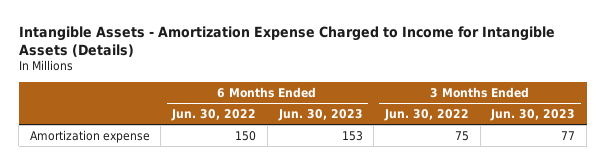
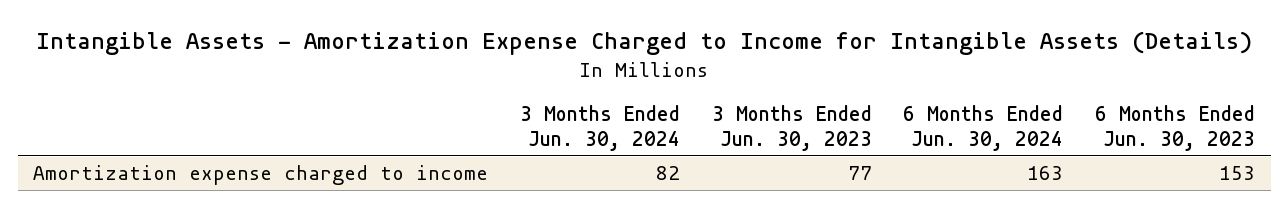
[171,109,257,122] Jun. 30, 2022 -> none
[383,109,469,122] Jun. 30, 2022 -> none
none -> [520,104,681,152] 3 Months Ended Jun. 30, 2024
none -> [903,104,1064,152] 6 Months Ended Jun. 30, 2024
[29,129,150,143] Amortization expense -> [33,165,489,186] Amortization expense charged to income

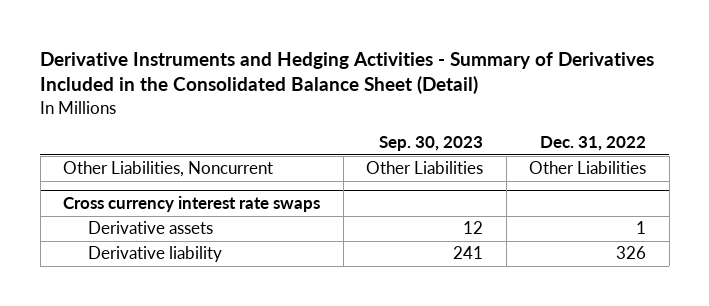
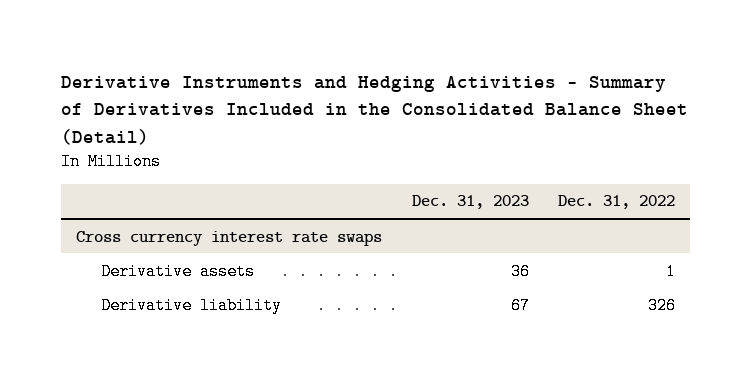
[379,136,484,152] Sep. 30, 2023 -> none
none -> [411,195,529,210] Dec. 31, 2023
[63,161,274,178] Other Liabilities, Noncurrent -> none

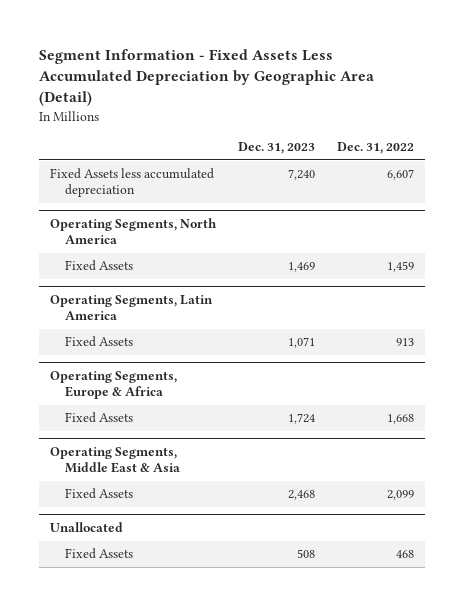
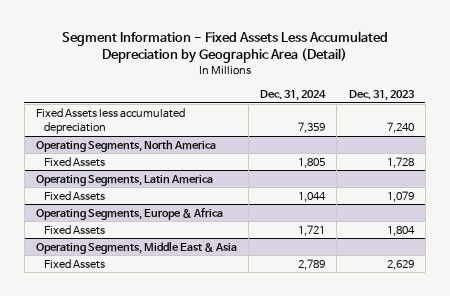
[337,142,415,155] Dec. 31, 2022 -> none
none -> [260,89,327,101] Dec. 31, 2024
[288,262,316,273] 1,469 -> [386,156,414,168] 1,728
[288,337,316,349] 1,071 -> [386,190,414,202] 1,079
[288,413,316,425] 1,724 -> [386,225,415,236] 1,804
[50,522,124,533] Unallocated -> none
[64,548,133,560] Fixed Assets -> none
[288,490,316,501] 2,468 -> [386,259,414,270] 2,629

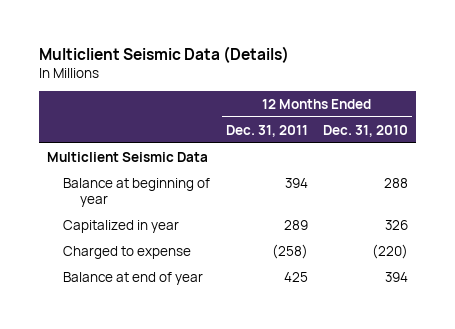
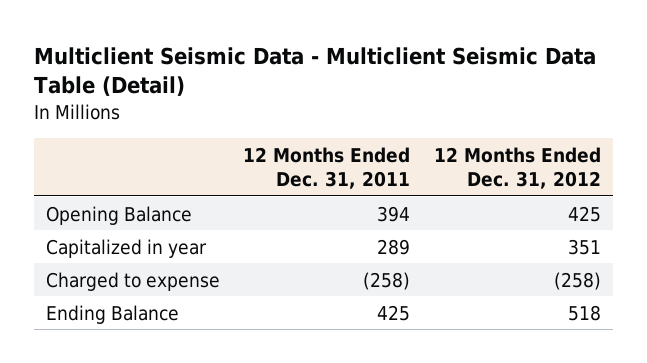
[39,45,290,63] Multiclient Seismic Data (Details) -> [34,46,597,97] Multiclient Seismic Data - Multiclient Seismic Data Table (Detail)
[322,124,408,137] Dec. 31, 2010 -> none
none -> [434,147,602,190] 12 Months Ended Dec. 31, 2012
[46,151,208,162] Multiclient Seismic Data -> none
[63,177,211,207] Balance at beginning of year -> [45,205,192,225] Opening Balance
[63,271,204,285] Balance at end of year -> [45,304,179,324] Ending Balance

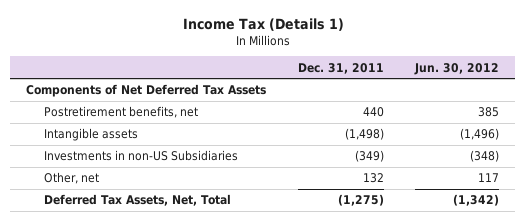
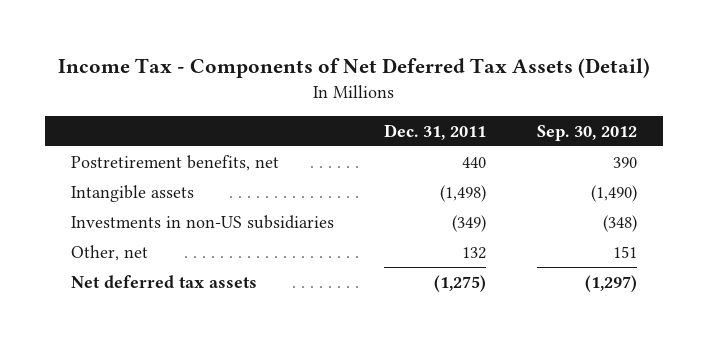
[182,17,344,31] Income Tax (Details 1) -> [57,58,650,79] Income Tax - Components of Net Deferred Tax Assets (Detail)
[414,62,500,75] Jun. 30, 2012 -> none
none -> [537,124,638,141] Sep. 30, 2012
[26,84,267,98] Components of Net Deferred Tax Assets -> none
[44,150,239,162] Investments in non-US Subsidiaries -> [70,214,334,229] Investments in non-US subsidiaries
[44,194,232,207] Deferred Tax Assets, Net, Total -> [70,274,257,288] Net deferred tax assets

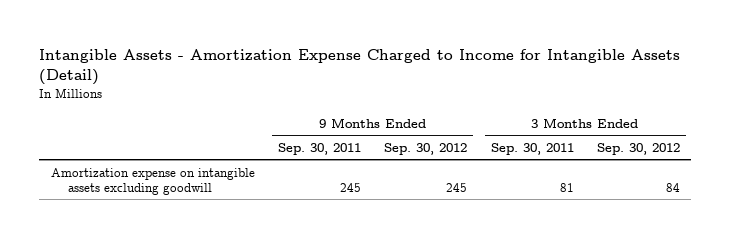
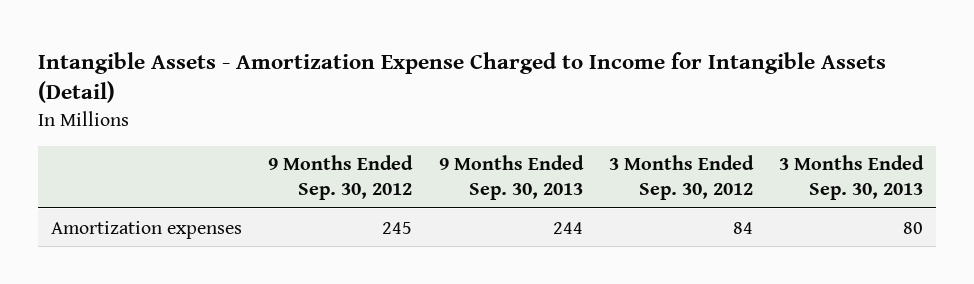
[278,142,362,155] Sep. 30, 2011 -> none
[490,142,574,155] Sep. 30, 2011 -> none
none -> [438,155,584,201] 9 Months Ended Sep. 30, 2013
none -> [779,155,925,201] 3 Months Ended Sep. 30, 2013
[50,167,255,196] Amortization expense on intangible assets excluding goodwill -> [51,220,243,239] Amortization expenses

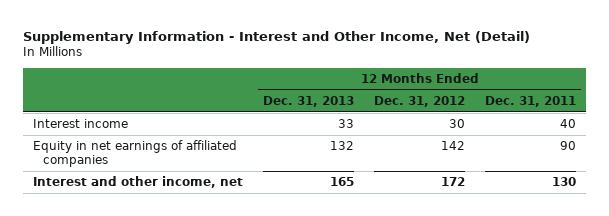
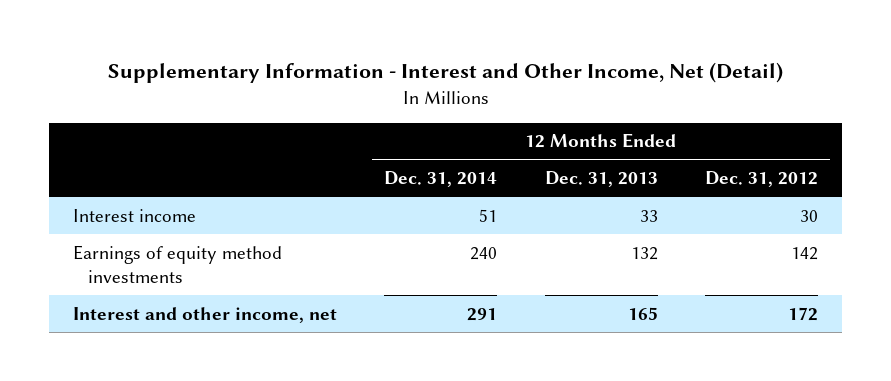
[484,95,576,107] Dec. 31, 2011 -> none
none -> [384,171,498,188] Dec. 31, 2014
[33,140,238,168] Equity in net earnings of affiliated companies -> [72,244,282,283] Earnings of equity method investments

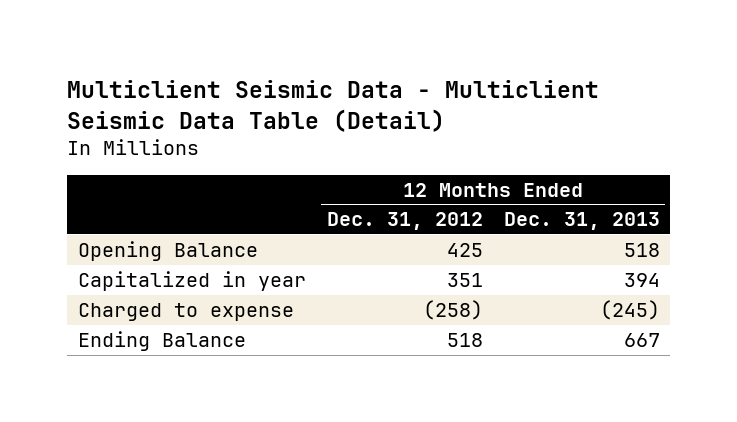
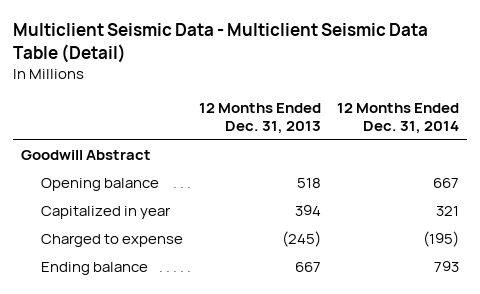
[326,212,483,231] Dec. 31, 2012 -> none
none -> [337,103,460,135] 12 Months Ended Dec. 31, 2014
none -> [20,150,151,161] Goodwill Abstract
[77,240,258,261] Opening Balance -> [41,178,160,192] Opening balance
[77,330,246,351] Ending Balance -> [41,262,149,276] Ending balance

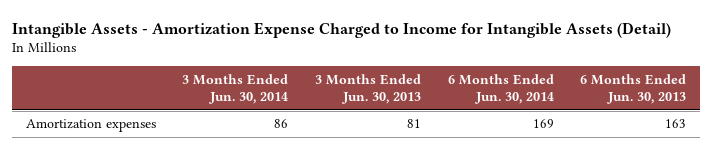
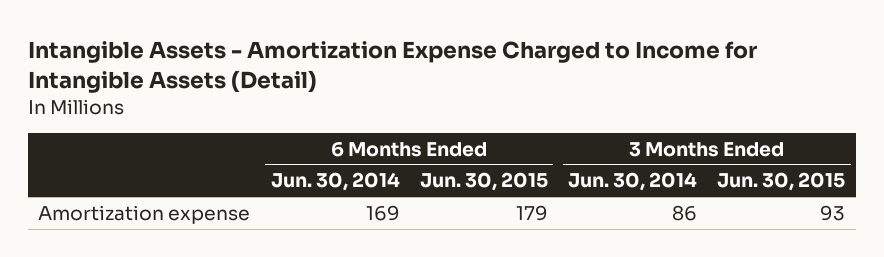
[314,73,421,105] 3 Months Ended Jun. 30, 2013 -> none
[580,73,687,105] 6 Months Ended Jun. 30, 2013 -> none
none -> [419,172,548,192] Jun. 30, 2015
none -> [717,172,846,192] Jun. 30, 2015
[25,119,156,133] Amortization expenses -> [38,204,251,224] Amortization expense

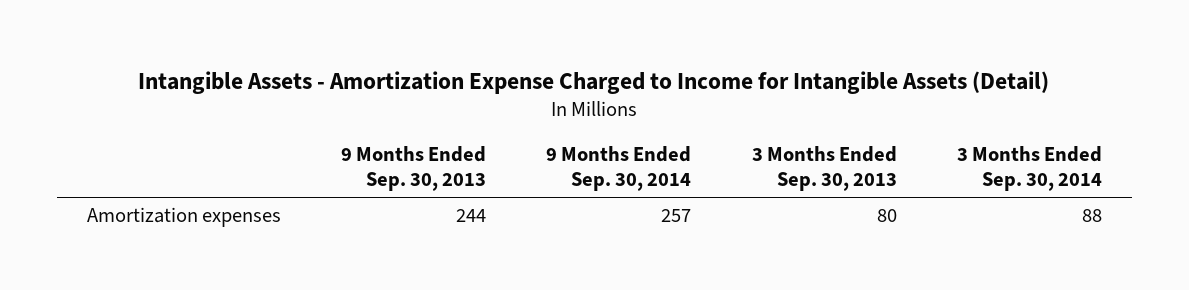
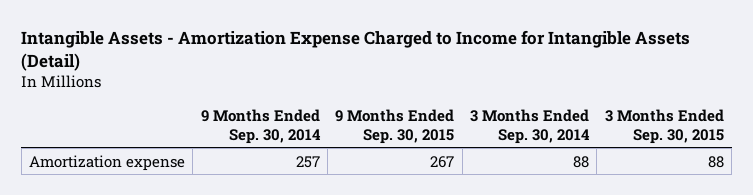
[341,146,487,192] 9 Months Ended Sep. 30, 2013 -> none
[751,146,897,192] 3 Months Ended Sep. 30, 2013 -> none
none -> [335,108,455,144] 9 Months Ended Sep. 30, 2015
none -> [604,108,724,144] 3 Months Ended Sep. 30, 2015
[86,207,281,228] Amortization expenses -> [28,154,185,171] Amortization expense

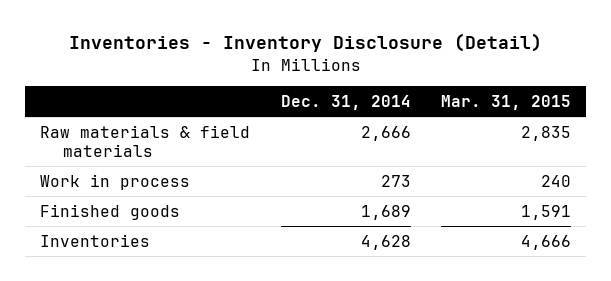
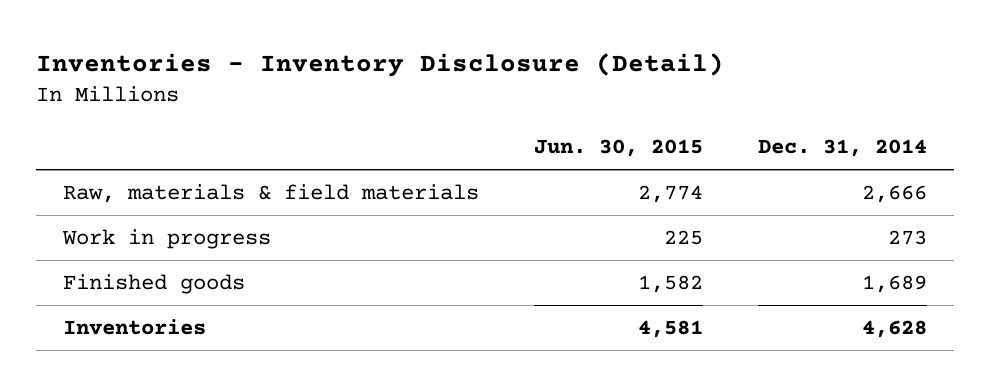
[440,94,571,110] Mar. 31, 2015 -> none
none -> [533,139,703,158] Jun. 30, 2015
[40,124,251,158] Raw materials & field materials -> [63,184,480,204] Raw, materials & field materials
[40,173,191,190] Work in process -> [62,229,272,250] Work in progress

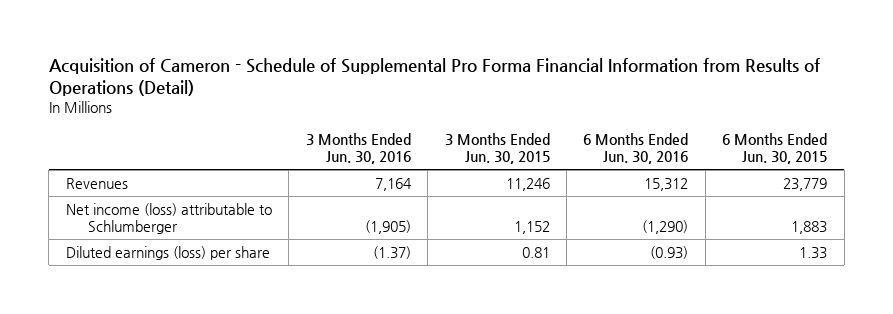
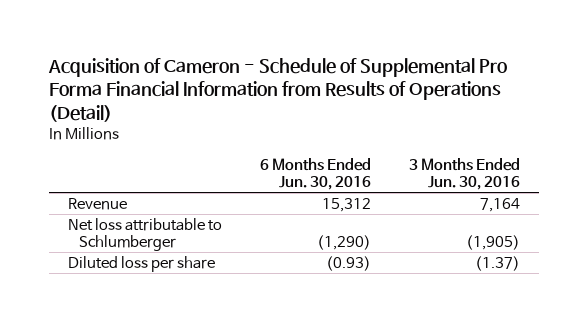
[444,133,550,165] 3 Months Ended Jun. 30, 2015 -> none
[722,133,828,165] 6 Months Ended Jun. 30, 2015 -> none
[65,177,128,189] Revenues -> [67,197,127,210] Revenue
[65,202,272,234] Net income (loss) attributable to Schlumberger -> [67,217,222,252] Net loss attributable to Schlumberger
[65,245,270,260] Diluted earnings (loss) per share -> [67,255,215,272] Diluted loss per share

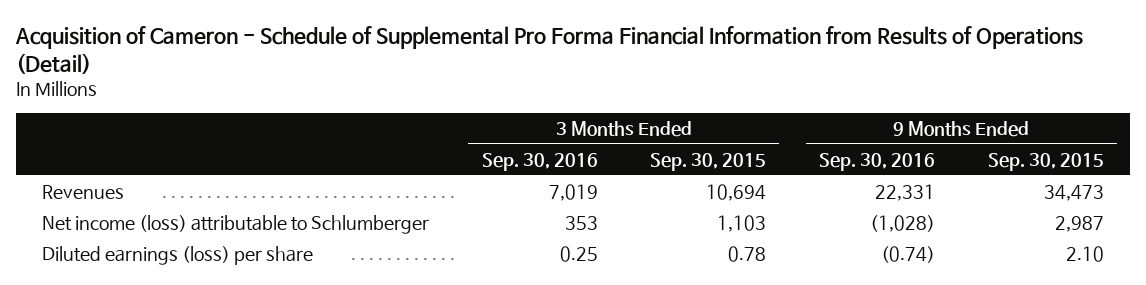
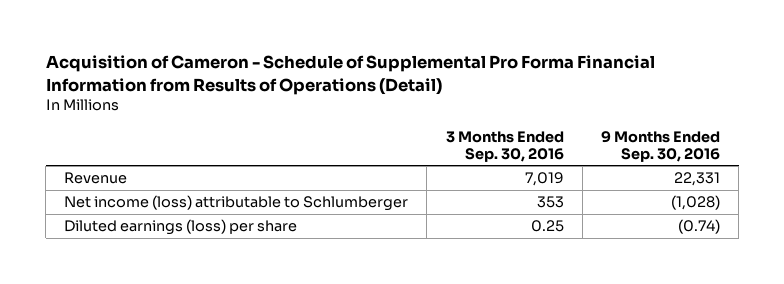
[650,152,767,171] Sep. 30, 2015 -> none
[987,152,1104,171] Sep. 30, 2015 -> none
[41,184,124,199] Revenues -> [64,172,128,185] Revenue

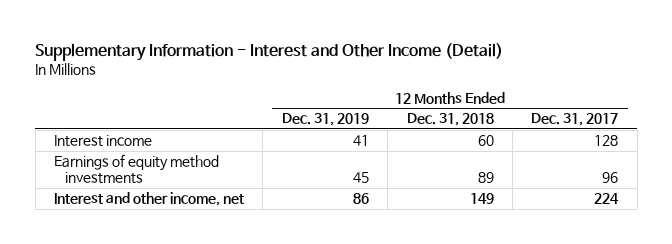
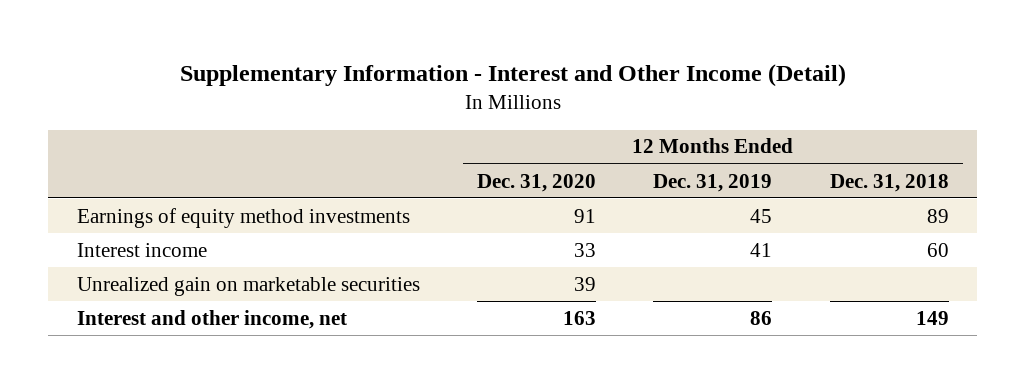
[531,113,619,127] Dec. 31, 2017 -> none
none -> [477,173,597,192] Dec. 31, 2020
[53,135,152,148] Interest income -> [76,242,207,257] Interest income
none -> [76,276,420,296] Unrealized gain on marketable securities

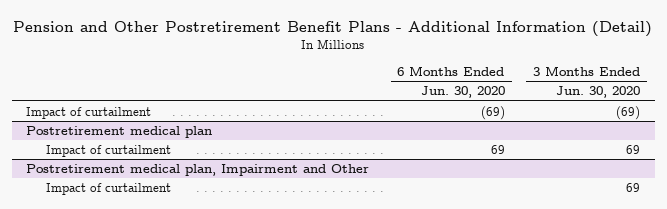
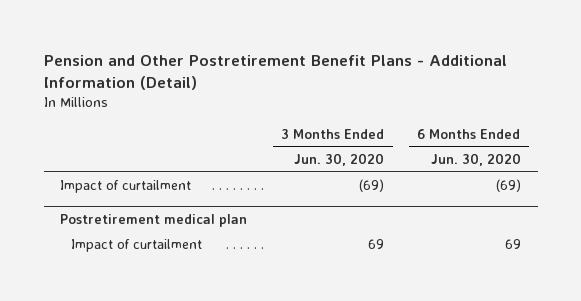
[26,164,370,177] Postretirement medical plan, Impairment and Other -> none
[45,183,171,196] Impact of curtailment -> none

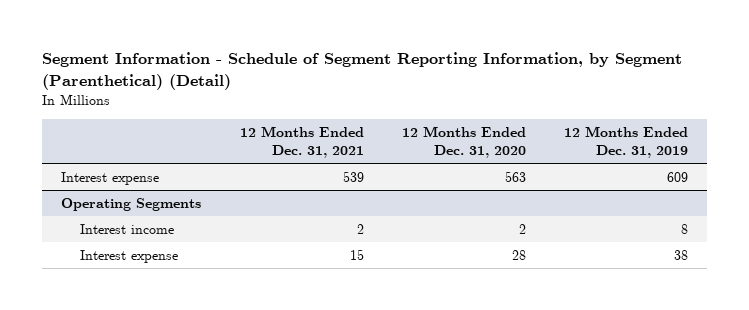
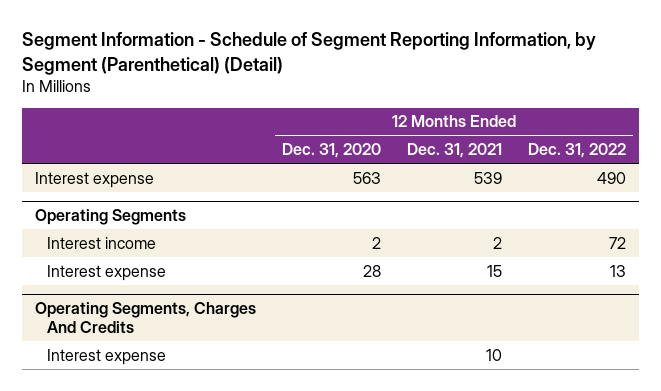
[564,125,689,158] 12 Months Ended Dec. 31, 2019 -> none
none -> [528,143,627,159] Dec. 31, 2022
none -> [34,302,256,334] Operating Segments, Charges And Credits
none -> [47,348,167,365] Interest expense

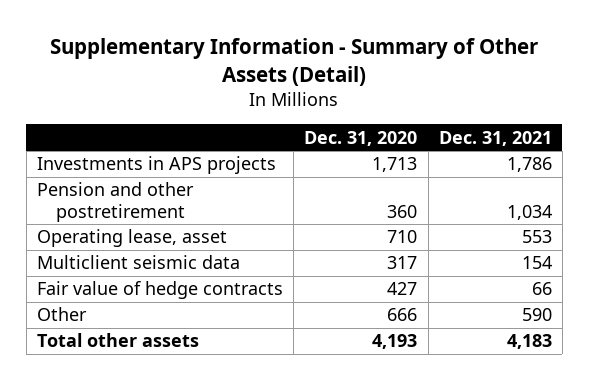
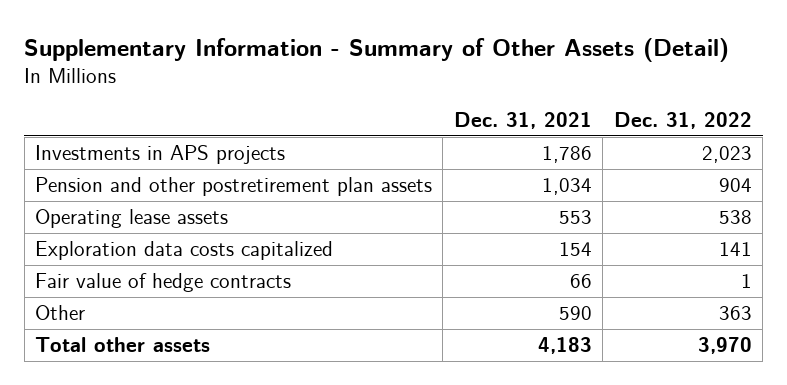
[304,130,418,146] Dec. 31, 2020 -> none
none -> [613,112,752,130] Dec. 31, 2022
[37,182,195,222] Pension and other postretirement -> [34,177,432,197] Pension and other postretirement plan assets
[37,229,228,248] Operating lease, asset -> [34,209,228,229] Operating lease assets
[37,255,241,270] Multiclient seismic data -> [34,241,333,261] Exploration data costs capitalized

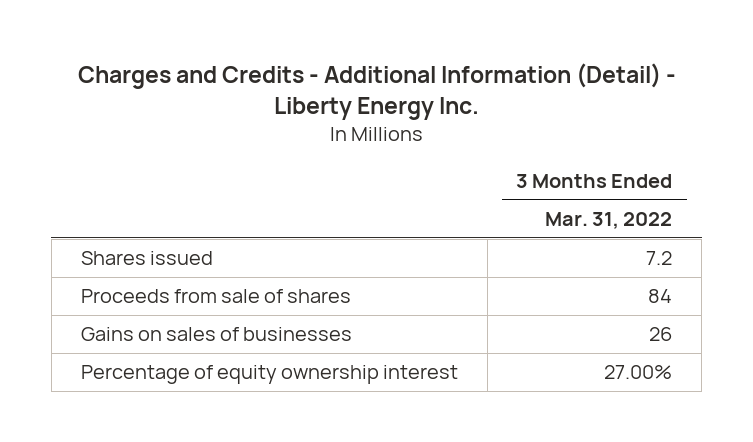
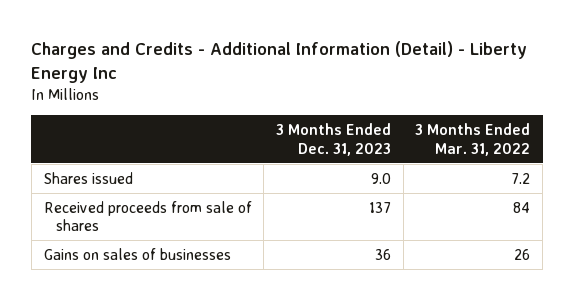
[77,62,676,120] Charges and Credits - Additional Information (Detail) - Liberty Energy Inc. -> [31,41,528,84] Charges and Credits - Additional Information (Detail) - Liberty Energy Inc
none -> [275,123,391,156] 3 Months Ended Dec. 31, 2023
[80,289,351,304] Proceeds from sale of shares -> [43,200,252,232] Received proceeds from sale of shares
[80,365,458,385] Percentage of equity ownership interest -> none

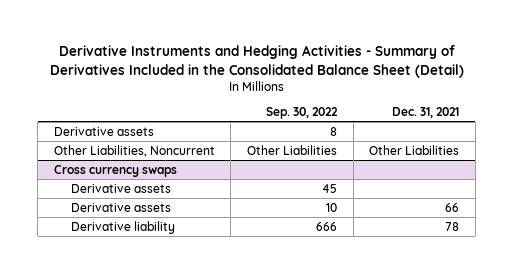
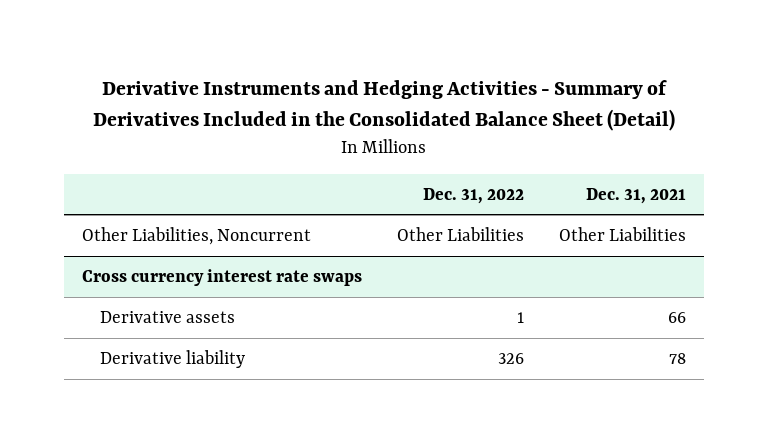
[266,107,339,120] Sep. 30, 2022 -> none
none -> [423,187,525,204] Dec. 31, 2022
[53,126,154,136] Derivative assets -> none
[71,183,172,193] Derivative assets -> none
[53,164,177,177] Cross currency swaps -> [81,269,362,287] Cross currency interest rate swaps

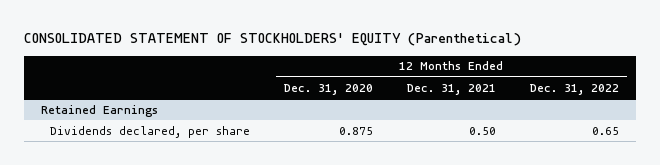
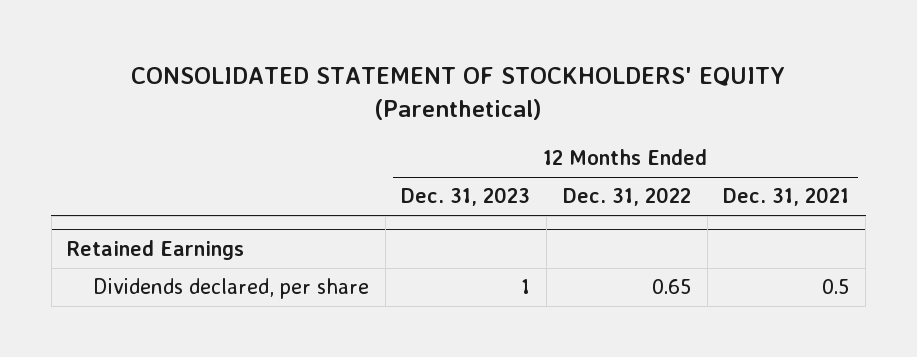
[284,83,374,95] Dec. 31, 2020 -> none
none -> [401,187,531,207] Dec. 31, 2023
[468,126,496,135] 0.50 -> [822,279,850,295] 0.5

